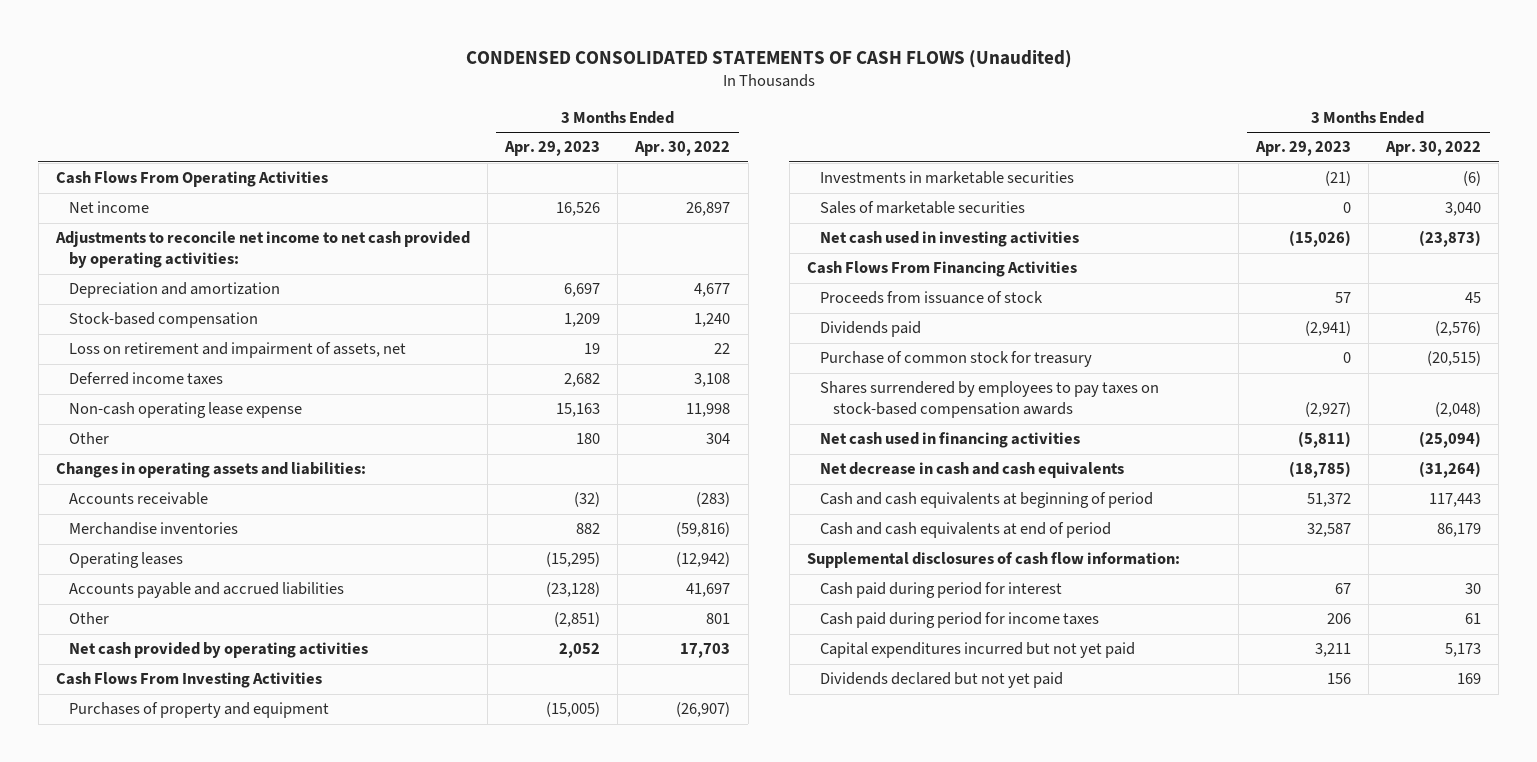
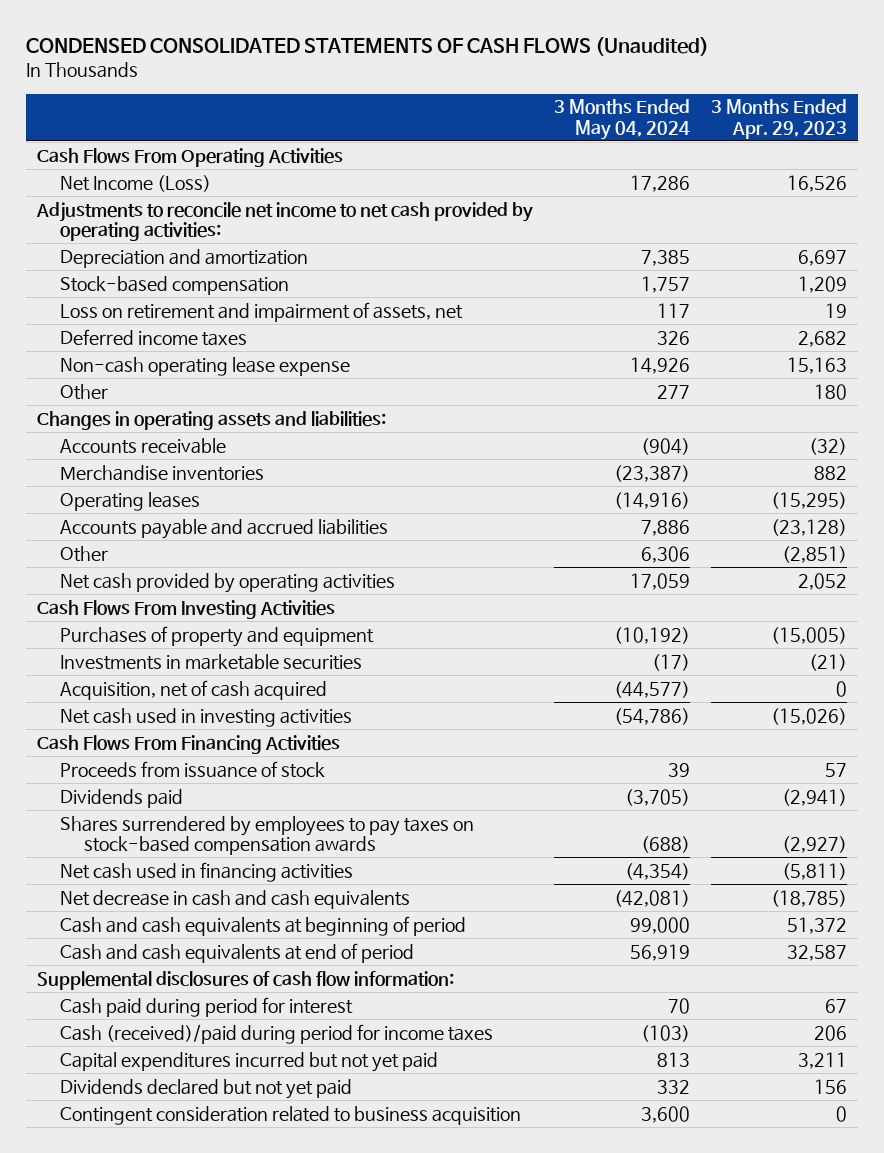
[634,141,731,157] Apr. 30, 2022 -> none
none -> [553,99,690,140] 3 Months Ended May 04, 2024
[69,201,150,214] Net income -> [60,174,212,192] Net Income (Loss)
[819,201,1025,215] Sales of marketable securities -> none
none -> [60,679,328,700] Acquisition, net of cash acquired
[819,351,1092,368] Purchase of common stock for treasury -> none
[819,612,1099,629] Cash paid during period for income taxes -> [60,1023,494,1044] Cash (received)/paid during period for income taxes
none -> [60,1105,522,1125] Contingent consideration related to business acquisition

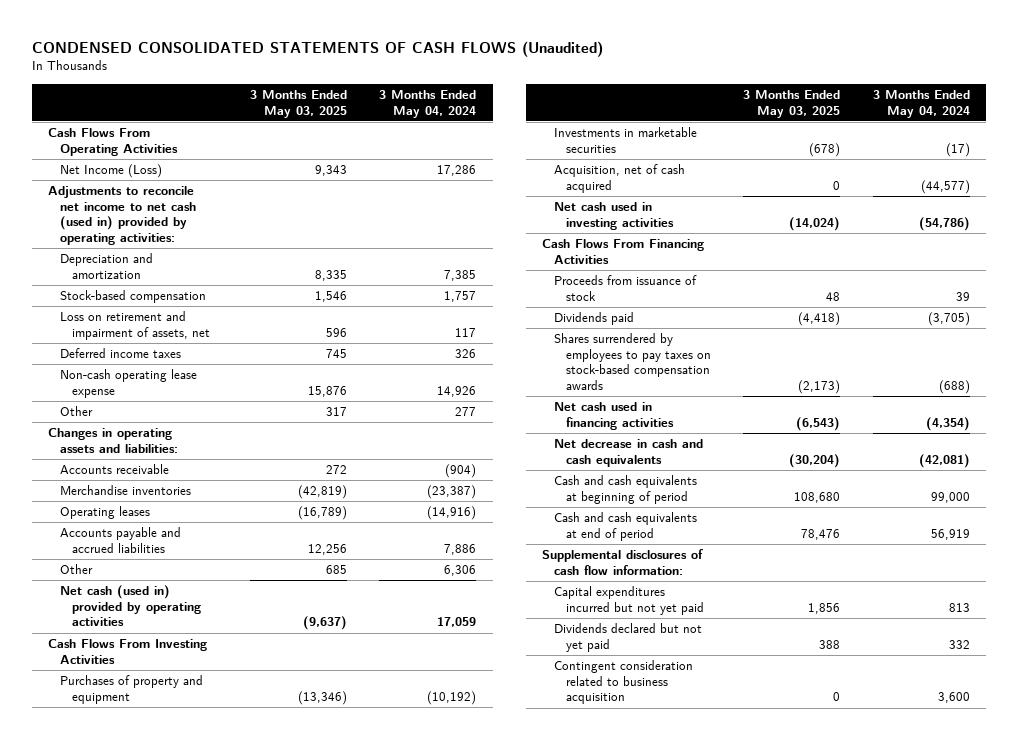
[711,99,848,139] 3 Months Ended Apr. 29, 2023 -> none
none -> [249,90,347,118] 3 Months Ended May 03, 2025
[35,201,533,242] Adjustments to reconcile net income to net cash provided by operating activities: -> [48,186,197,245] Adjustments to reconcile net income to net cash (used in) provided by operating activities:
[60,572,396,593] Net cash provided by operating activities -> [60,585,202,627] Net cash (used in) provided by operating activities
[60,996,354,1017] Cash paid during period for interest -> none
[60,1023,494,1044] Cash (received)/paid during period for income taxes -> none

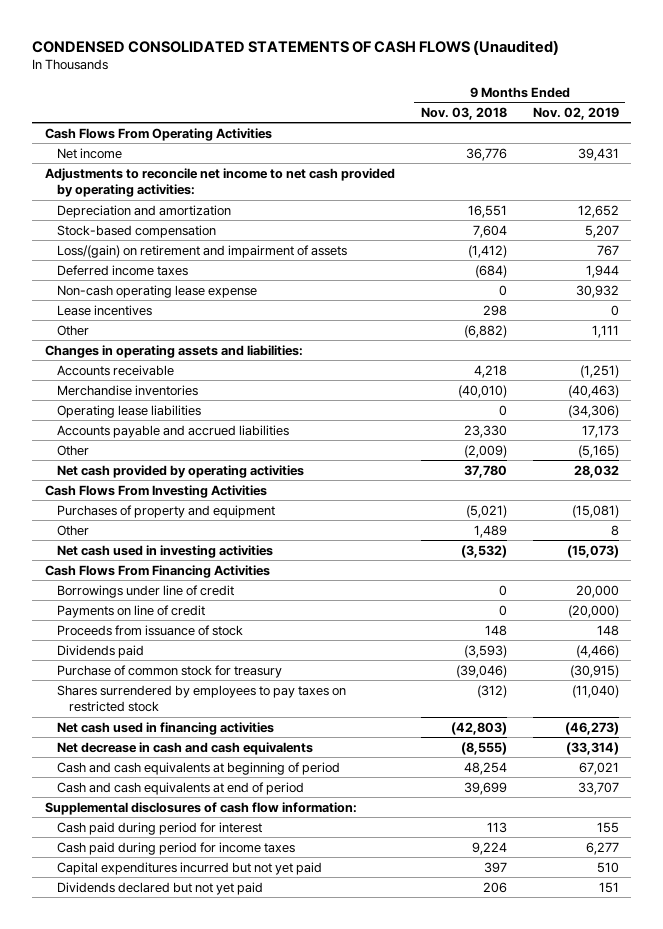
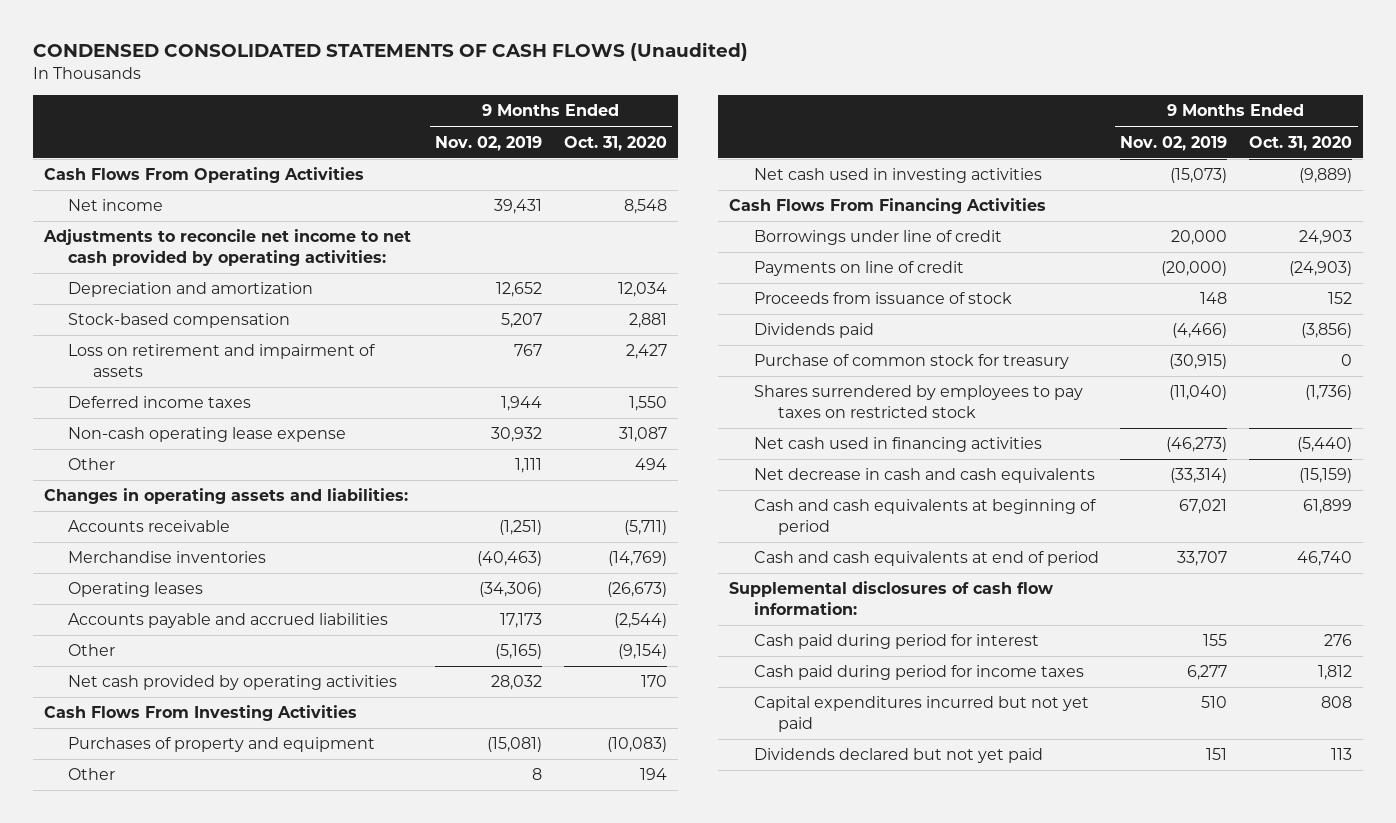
[420,106,507,120] Nov. 03, 2018 -> none
none -> [564,135,668,151] Oct. 31, 2020
[56,244,347,258] Loss/(gain) on retirement and impairment of assets -> [68,344,376,377] Loss on retirement and impairment of assets
[56,304,152,316] Lease incentives -> none
[56,404,201,418] Operating lease liabilities -> [68,582,204,598] Operating leases

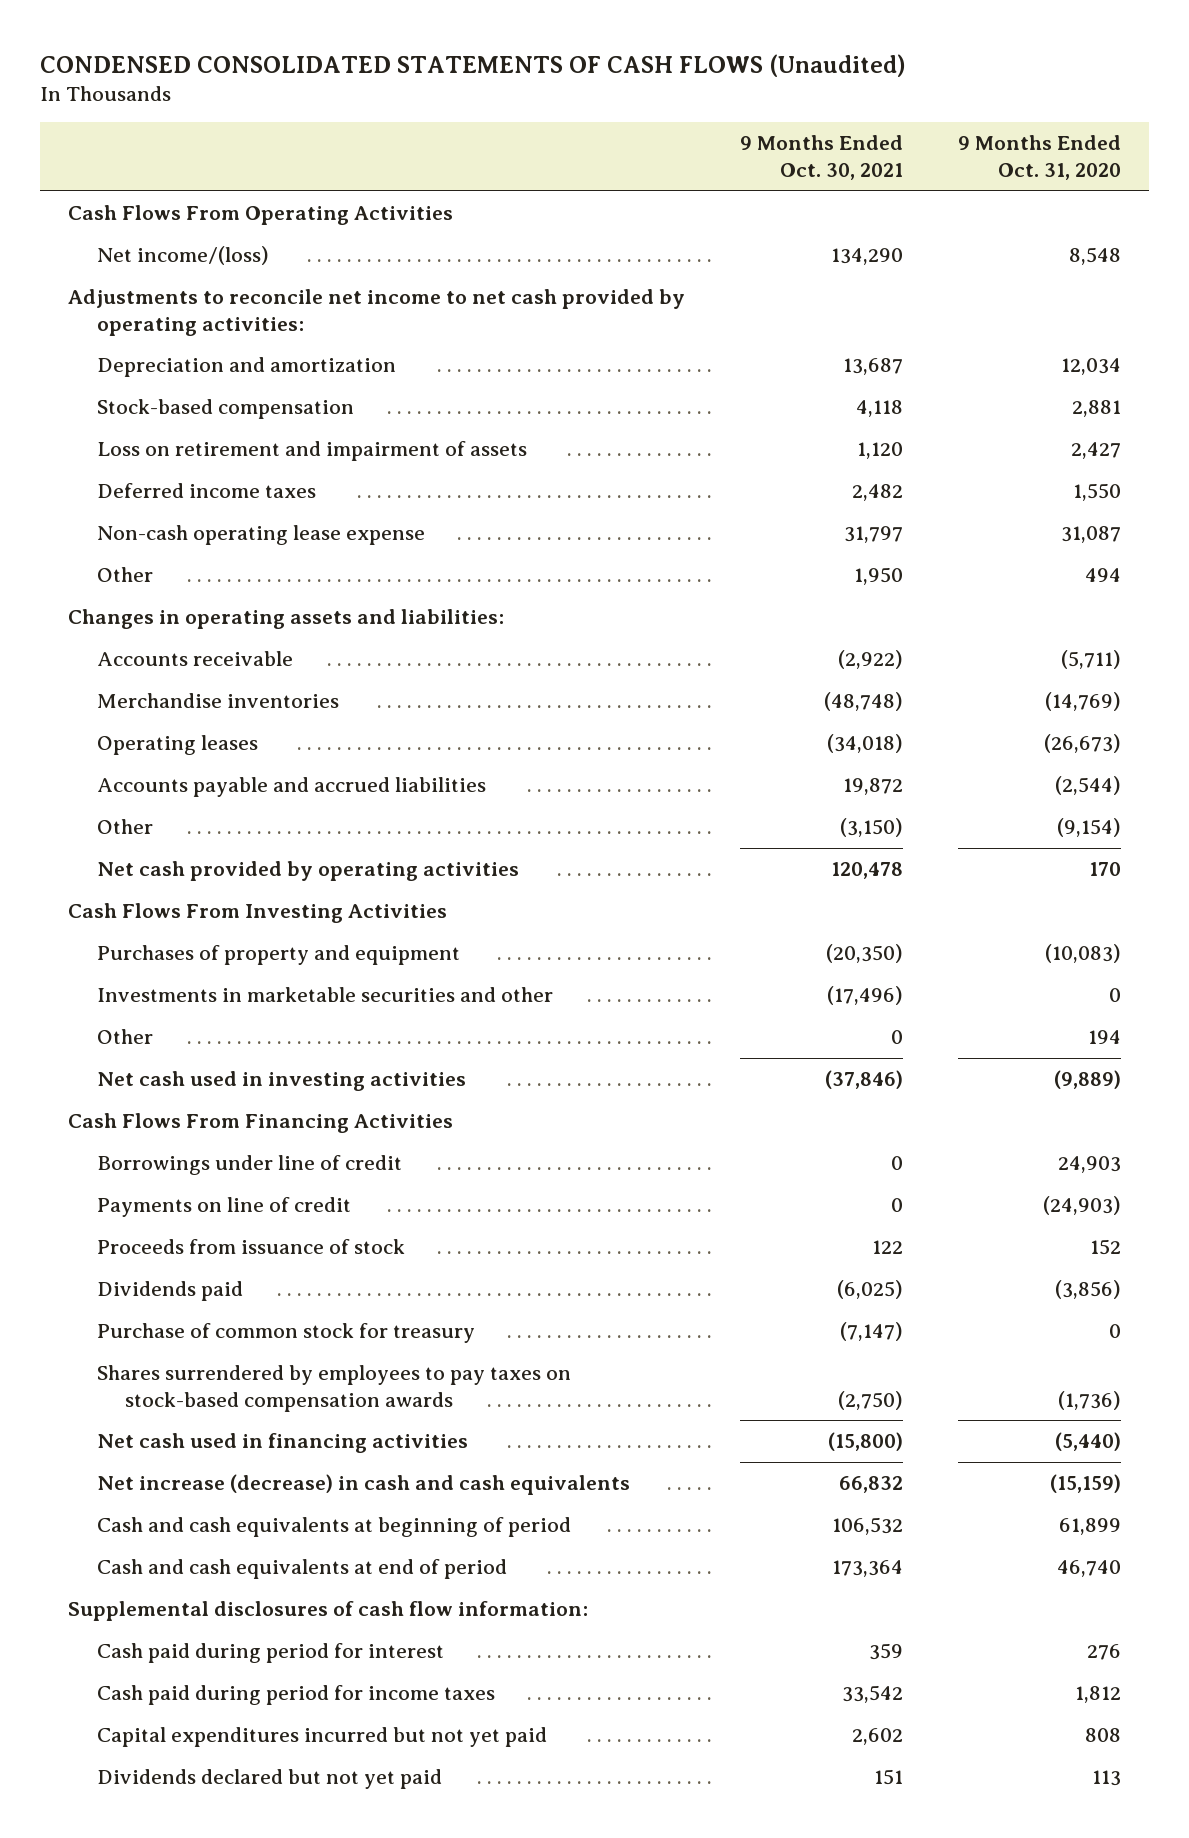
[435,135,543,151] Nov. 02, 2019 -> none
none -> [740,135,904,181] 9 Months Ended Oct. 30, 2021
[68,199,164,212] Net income -> [96,246,269,266] Net income/(loss)
none -> [96,987,553,1003] Investments in marketable securities and other
[753,385,1083,418] Shares surrendered by employees to pay taxes on restricted stock -> [96,1365,571,1412] Shares surrendered by employees to pay taxes on stock-based compensation awards
[753,468,1095,484] Net decrease in cash and cash equivalents -> [96,1474,630,1496] Net increase (decrease) in cash and cash equivalents

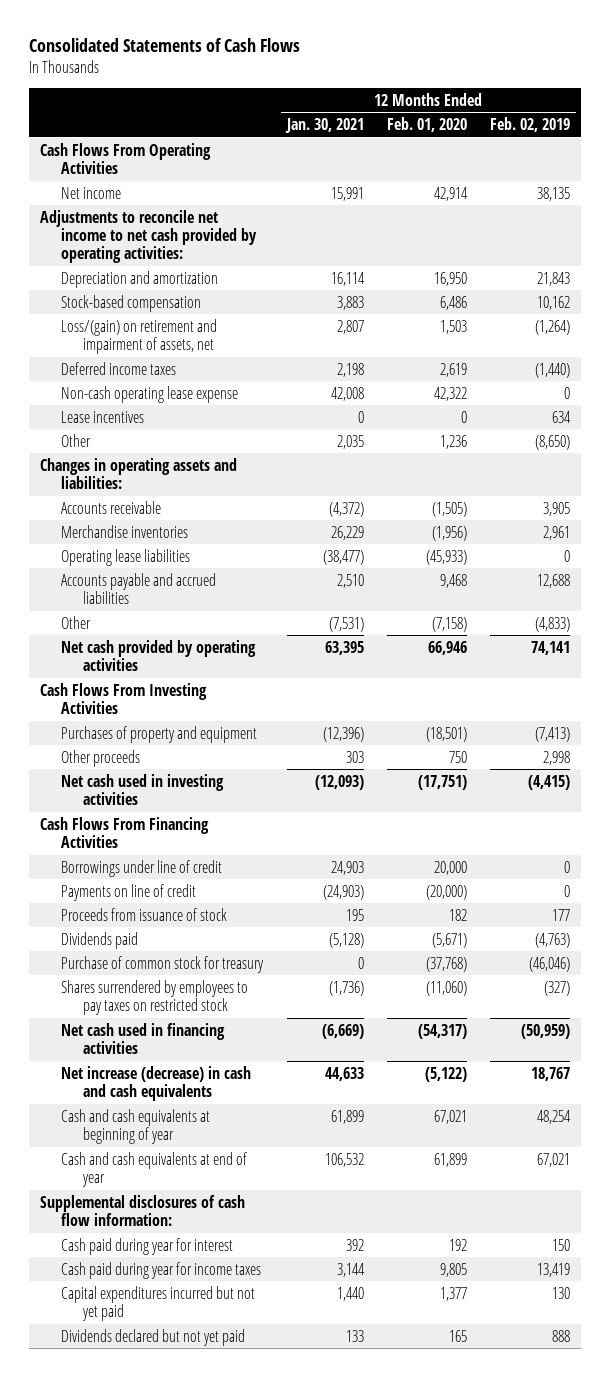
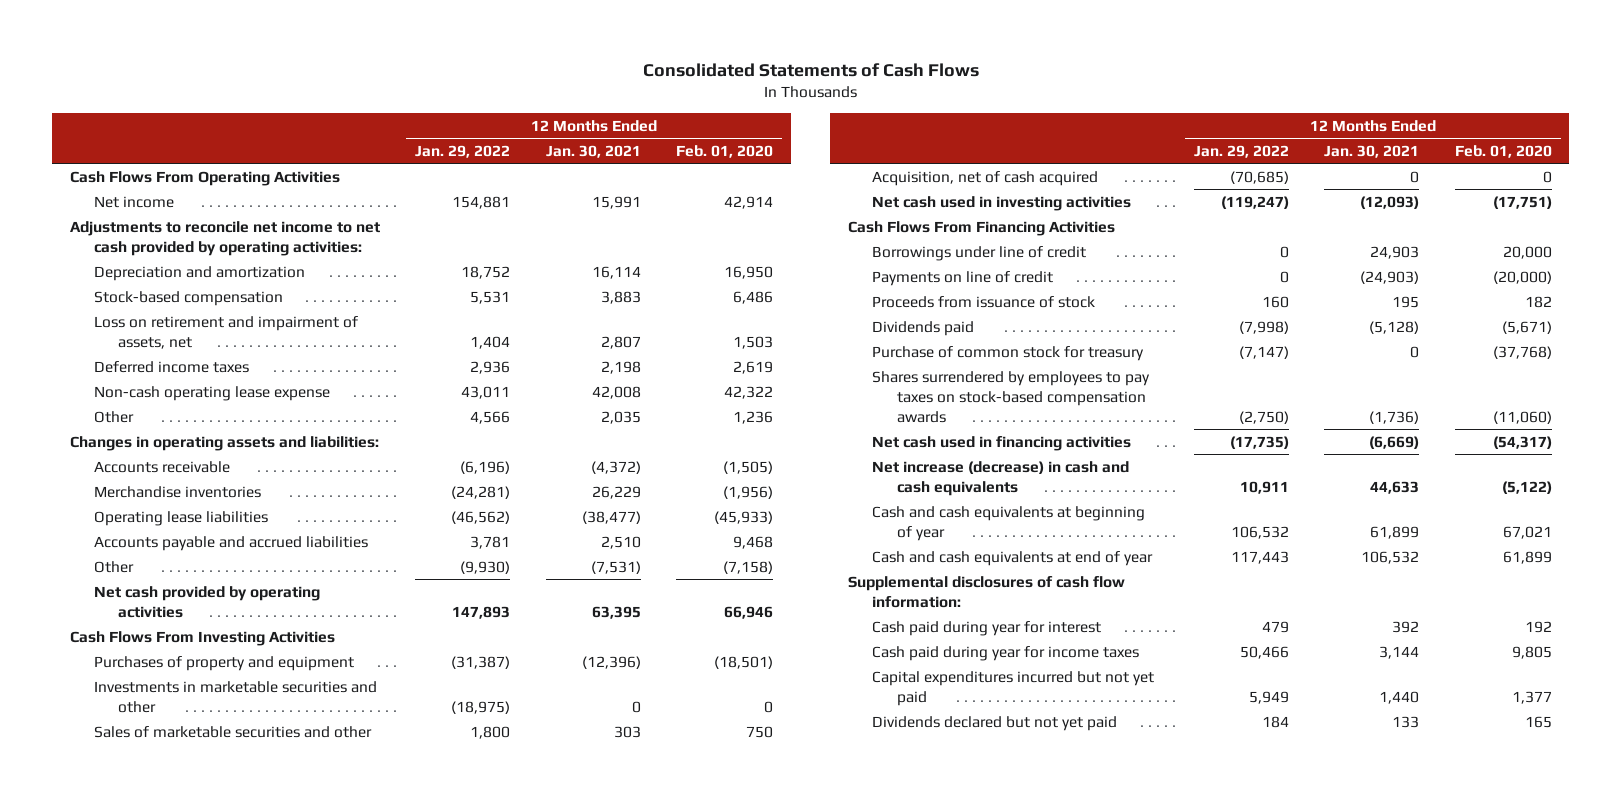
[489,117,570,133] Feb. 02, 2019 -> none
none -> [415,144,511,158] Jan. 29, 2022
[61,318,218,354] Loss/(gain) on retirement and impairment of assets, net -> [93,315,358,349] Loss on retirement and impairment of assets, net
[61,410,145,423] Lease incentives -> none
none -> [93,680,377,713] Investments in marketable securities and other
[61,749,141,767] Other proceeds -> [93,725,372,738] Sales of marketable securities and other
none -> [872,170,1099,186] Acquisition, net of cash acquired
[61,979,249,1015] Shares surrendered by employees to pay taxes on restricted stock -> [872,370,1151,423] Shares surrendered by employees to pay taxes on stock-based compensation awards

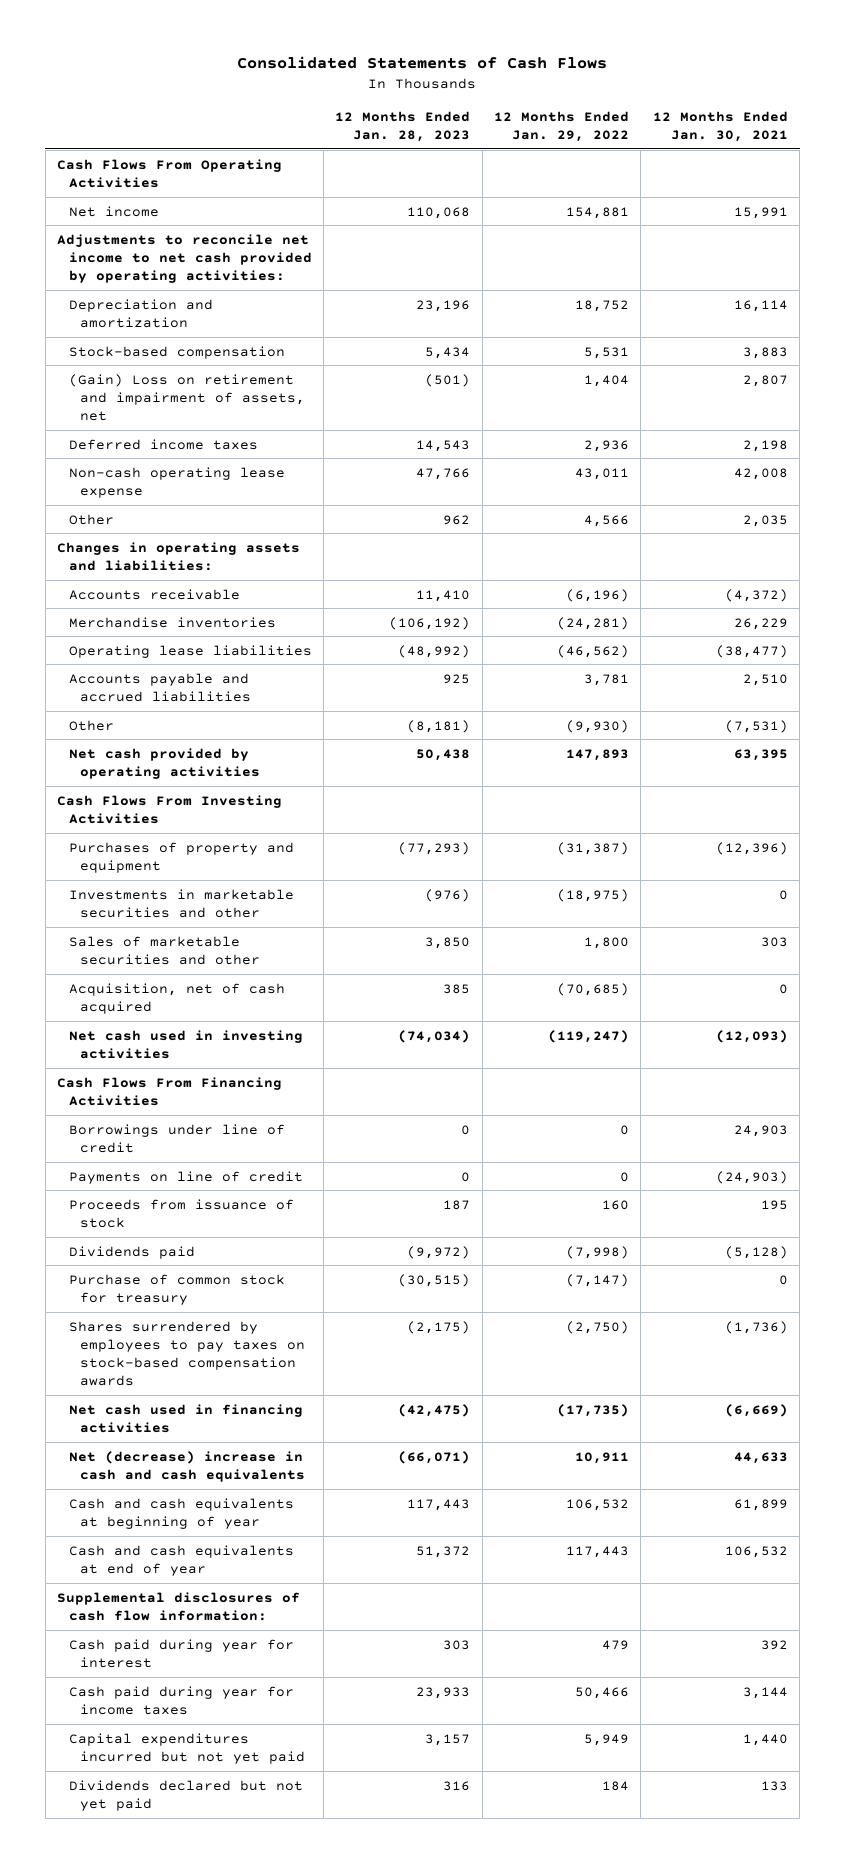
[676,144,774,158] Feb. 01, 2020 -> none
none -> [335,110,471,142] 12 Months Ended Jan. 28, 2023
[93,315,358,349] Loss on retirement and impairment of assets, net -> [68,373,306,421] (Gain) Loss on retirement and impairment of assets, net
[872,460,1130,496] Net increase (decrease) in cash and cash equivalents -> [68,1450,306,1482] Net (decrease) increase in cash and cash equivalents

